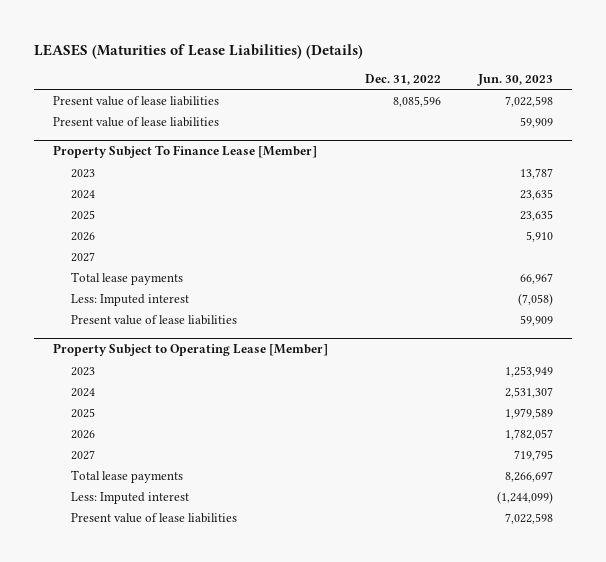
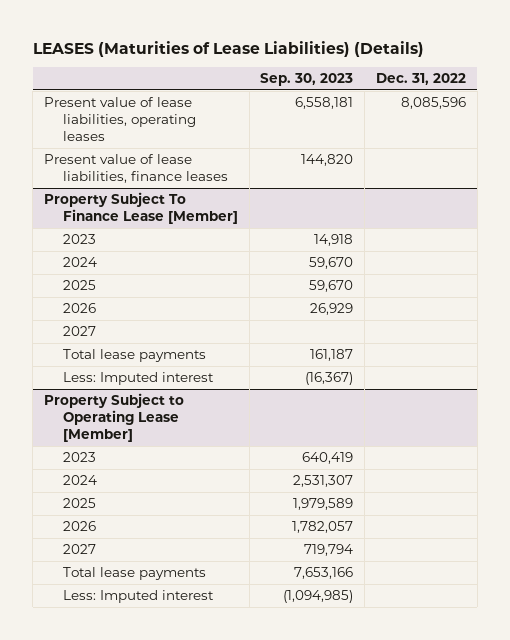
[477,74,554,87] Jun. 30, 2023 -> none
none -> [260,73,354,87] Sep. 30, 2023
[52,95,219,106] Present value of lease liabilities -> [44,97,196,141] Present value of lease liabilities, operating leases
[52,116,219,127] Present value of lease liabilities -> [44,154,228,184] Present value of lease liabilities, finance leases
[71,314,238,325] Present value of lease liabilities -> none
[71,512,238,523] Present value of lease liabilities -> none

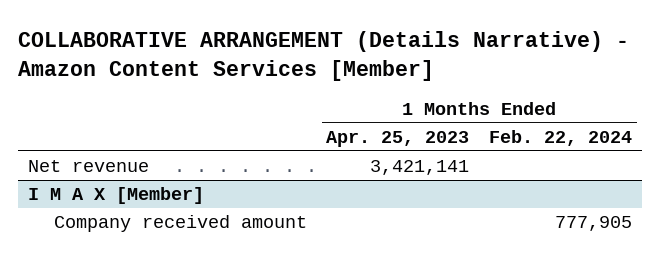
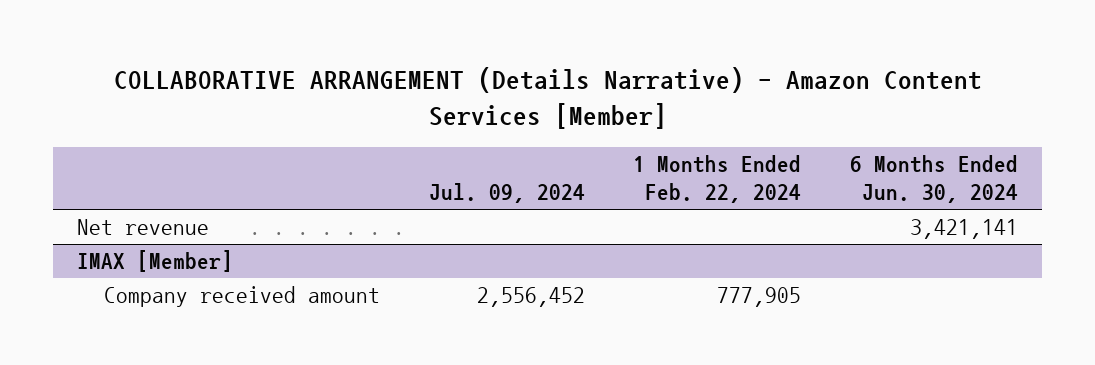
[326,131,470,148] Apr. 25, 2023 -> none
none -> [428,183,585,204] Jul. 09, 2024
none -> [849,155,1018,204] 6 Months Ended Jun. 30, 2024
[28,187,205,205] I M A X [Member] -> [77,250,234,273] IMAX [Member]

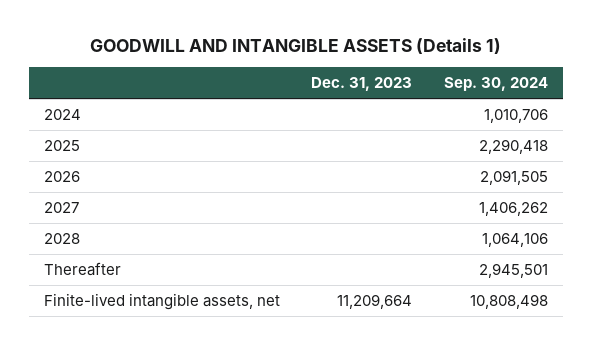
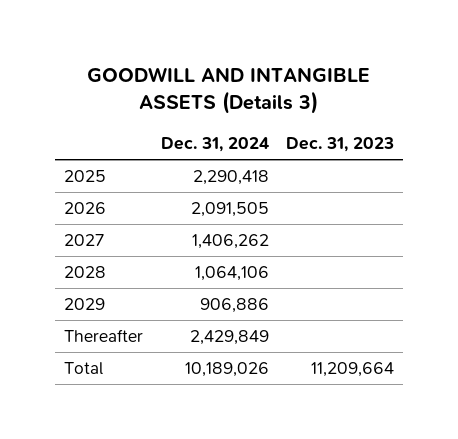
[89,38,501,55] GOODWILL AND INTANGIBLE ASSETS (Details 1) -> [87,67,371,115] GOODWILL AND INTANGIBLE ASSETS (Details 3)
[443,77,548,92] Sep. 30, 2024 -> none
none -> [160,136,269,152] Dec. 31, 2024
[44,108,82,120] 2024 -> none
none -> [64,298,106,311] 2029
[44,292,281,310] Finite-lived intangible assets, net -> [64,362,104,376] Total

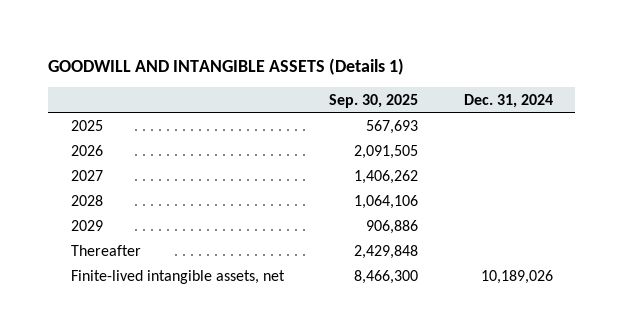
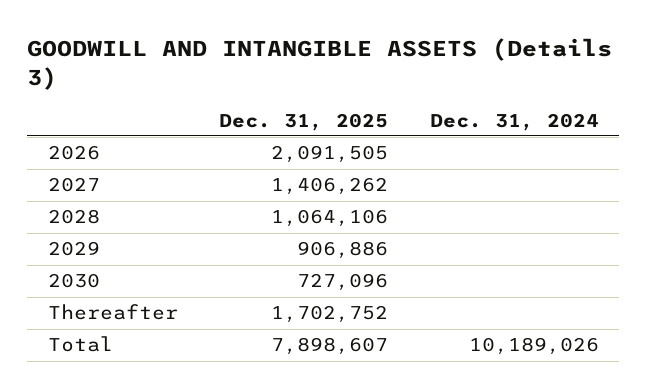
[47,57,404,75] GOODWILL AND INTANGIBLE ASSETS (Details 1) -> [27,38,613,91] GOODWILL AND INTANGIBLE ASSETS (Details 3)
[329,93,419,108] Sep. 30, 2025 -> none
none -> [219,112,389,131] Dec. 31, 2025
[70,119,103,131] 2025 -> none
none -> [47,273,100,289] 2030
[70,269,285,284] Finite-lived intangible assets, net -> [47,336,113,353] Total

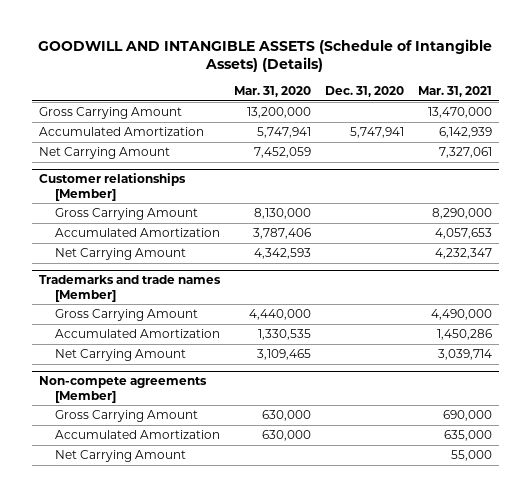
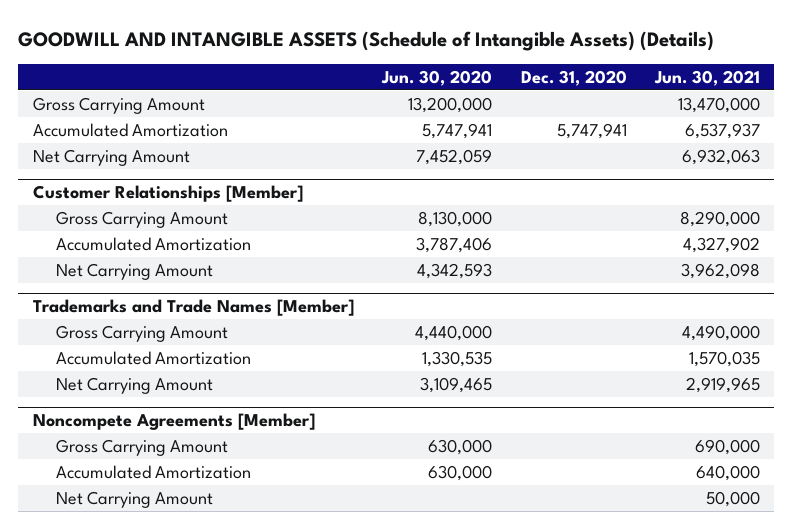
[234,86,312,98] Mar. 31, 2020 -> none
[417,86,492,98] Mar. 31, 2021 -> none
none -> [381,69,493,86] Jun. 30, 2020
none -> [654,69,761,86] Jun. 30, 2021
[38,173,186,201] Customer relationships [Member] -> [32,185,303,203] Customer Relationships [Member]
[38,275,221,302] Trademarks and trade names [Member] -> [32,299,354,317] Trademarks and Trade Names [Member]
[38,376,207,403] Non-compete agreements [Member] -> [32,413,315,431] Noncompete Agreements [Member]

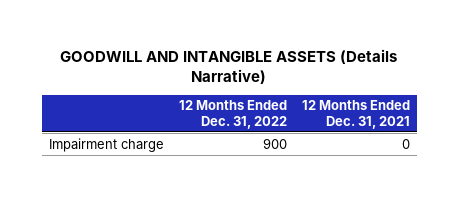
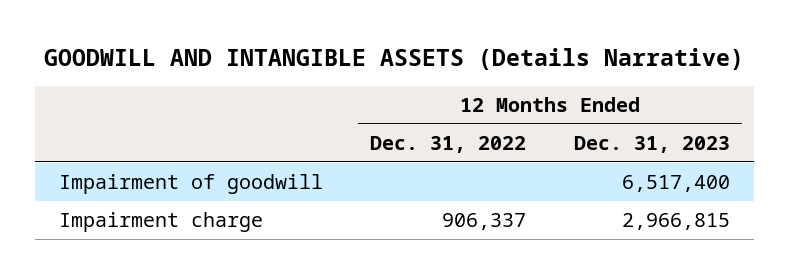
[301,100,410,129] 12 Months Ended Dec. 31, 2021 -> none
none -> [573,135,730,153] Dec. 31, 2023
none -> [58,174,323,195] Impairment of goodwill
[262,137,287,149] 900 -> [442,213,527,231] 906,337

